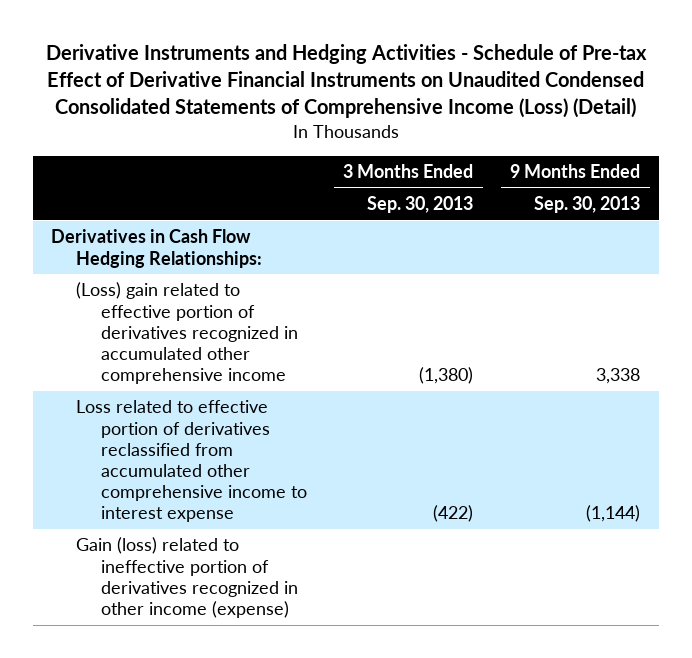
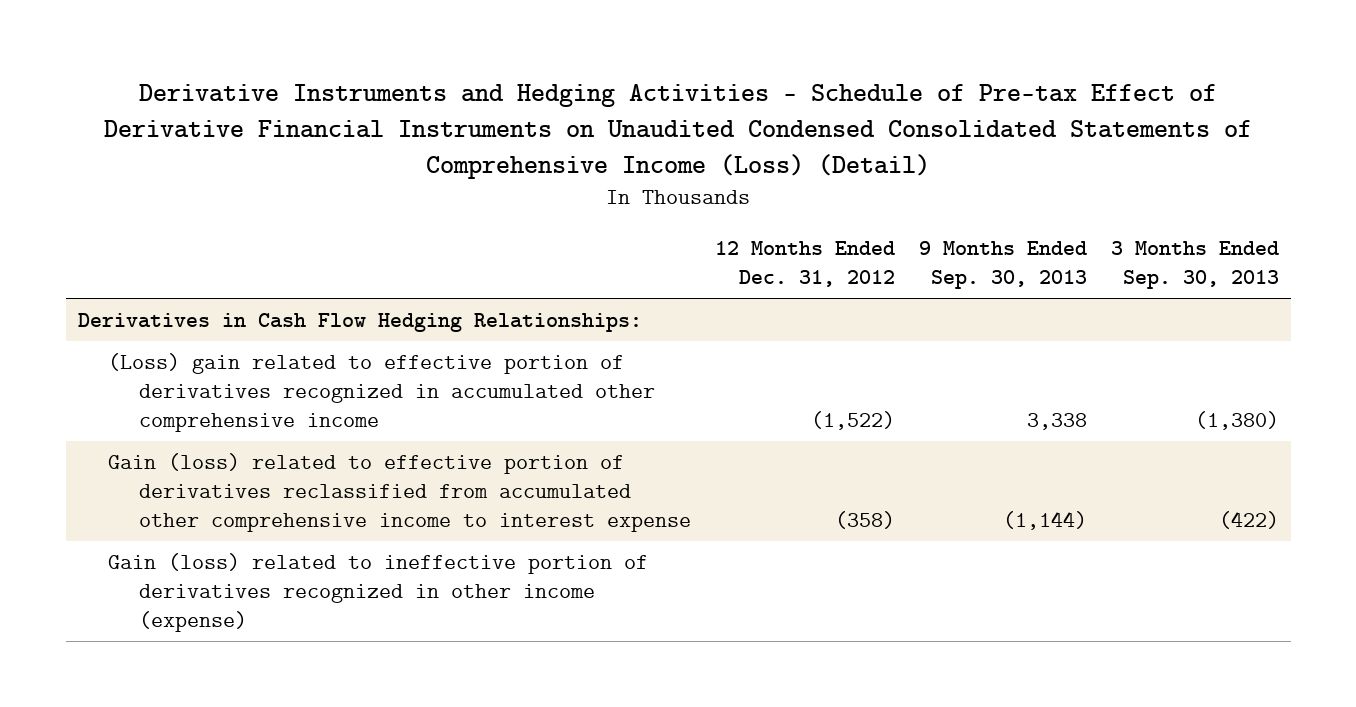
none -> [714,241,895,287] 12 Months Ended Dec. 31, 2012
[75,400,307,523] Loss related to effective portion of derivatives reclassified from accumulated other comprehensive income to interest expense -> [108,453,691,532] Gain (loss) related to effective portion of derivatives reclassified from accumulated other comprehensive income to interest expense

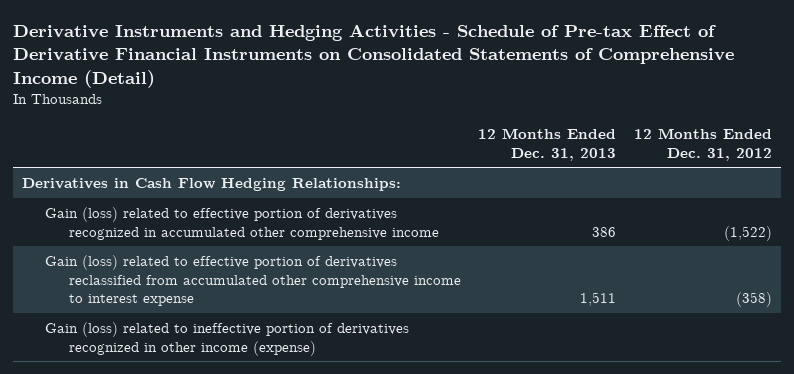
[104,84,1253,179] Derivative Instruments and Hedging Activities - Schedule of Pre-tax Effect of Derivative Financial Instruments on Unaudited Condensed Consolidated Statements of Comprehensive Income (Loss) (Detail) -> [13,23,735,88] Derivative Instruments and Hedging Activities - Schedule of Pre-tax Effect of Derivative Financial Instruments on Consolidated Statements of Comprehensive Income (Detail)
[918,241,1087,289] 9 Months Ended Sep. 30, 2013 -> none
[1110,241,1279,289] 3 Months Ended Sep. 30, 2013 -> none
none -> [478,128,617,161] 12 Months Ended Dec. 31, 2013
[108,353,655,432] (Loss) gain related to effective portion of derivatives recognized in accumulated other comprehensive income -> [45,207,439,240] Gain (loss) related to effective portion of derivatives recognized in accumulated other comprehensive income

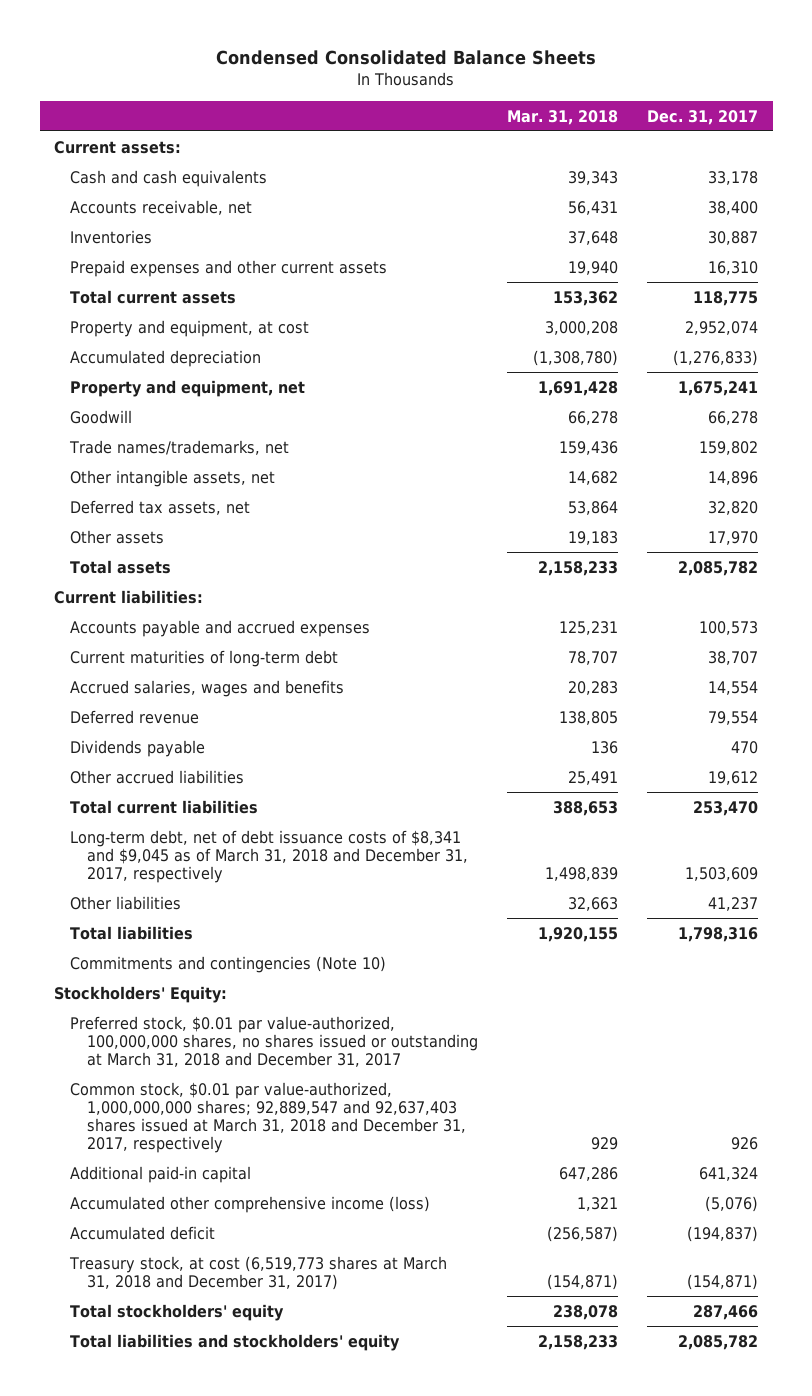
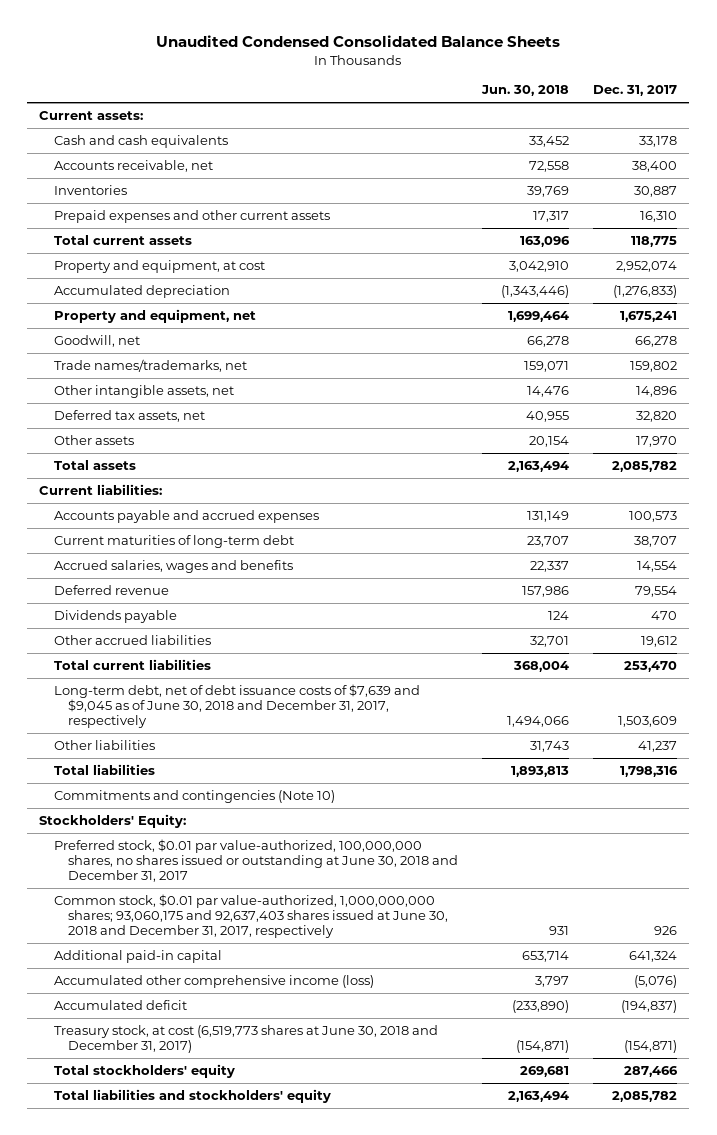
[216,50,597,66] Condensed Consolidated Balance Sheets -> [156,35,561,48] Unaudited Condensed Consolidated Balance Sheets
[506,109,618,125] Mar. 31, 2018 -> none
none -> [481,85,570,97] Jun. 30, 2018
[70,409,133,424] Goodwill -> [53,334,140,347] Goodwill, net
[70,829,468,884] Long-term debt, net of debt issuance costs of $8,341 and $9,045 as of March 31, 2018 and December 31, 2017, respectively -> [53,683,420,729] Long-term debt, net of debt issuance costs of $7,639 and $9,045 as of June 30, 2018 and December 31, 2017, respectively
[70,1015,478,1068] Preferred stock, $0.01 par value-authorized, 100,000,000 shares, no shares issued or outstanding at March 31, 2018 and December 31, 2017 -> [53,838,459,883] Preferred stock, $0.01 par value-authorized, 100,000,000 shares, no shares issued or outstanding at June 30, 2018 and December 31, 2017
[70,1081,466,1154] Common stock, $0.01 par value-authorized, 1,000,000,000 shares; 92,889,547 and 92,637,403 shares issued at March 31, 2018 and December 31, 2017, respectively -> [53,893,449,939] Common stock, $0.01 par value-authorized, 1,000,000,000 shares; 93,060,175 and 92,637,403 shares issued at June 30, 2018 and December 31, 2017, respectively
[69,1255,448,1290] Treasury stock, at cost (6,519,773 shares at March 31, 2018 and December 31, 2017) -> [53,1024,438,1054] Treasury stock, at cost (6,519,773 shares at June 30, 2018 and December 31, 2017)

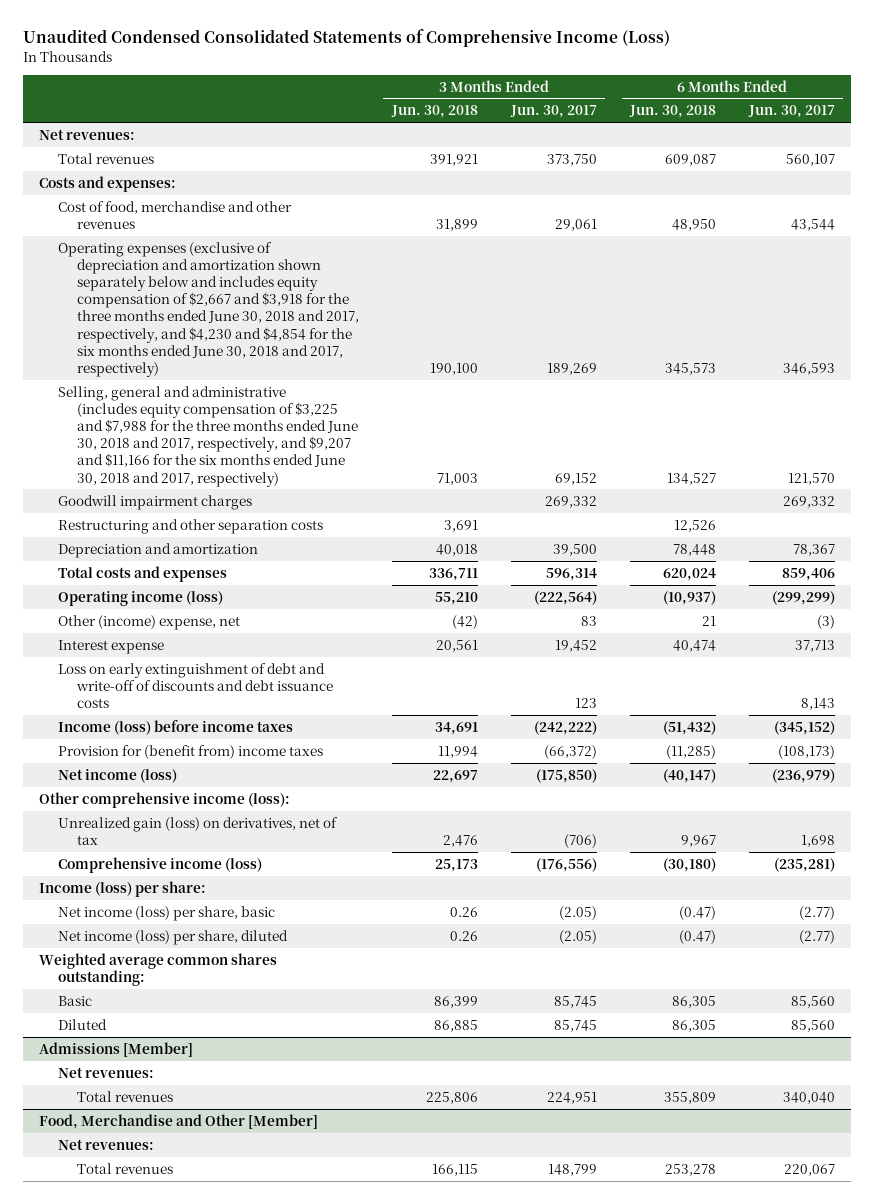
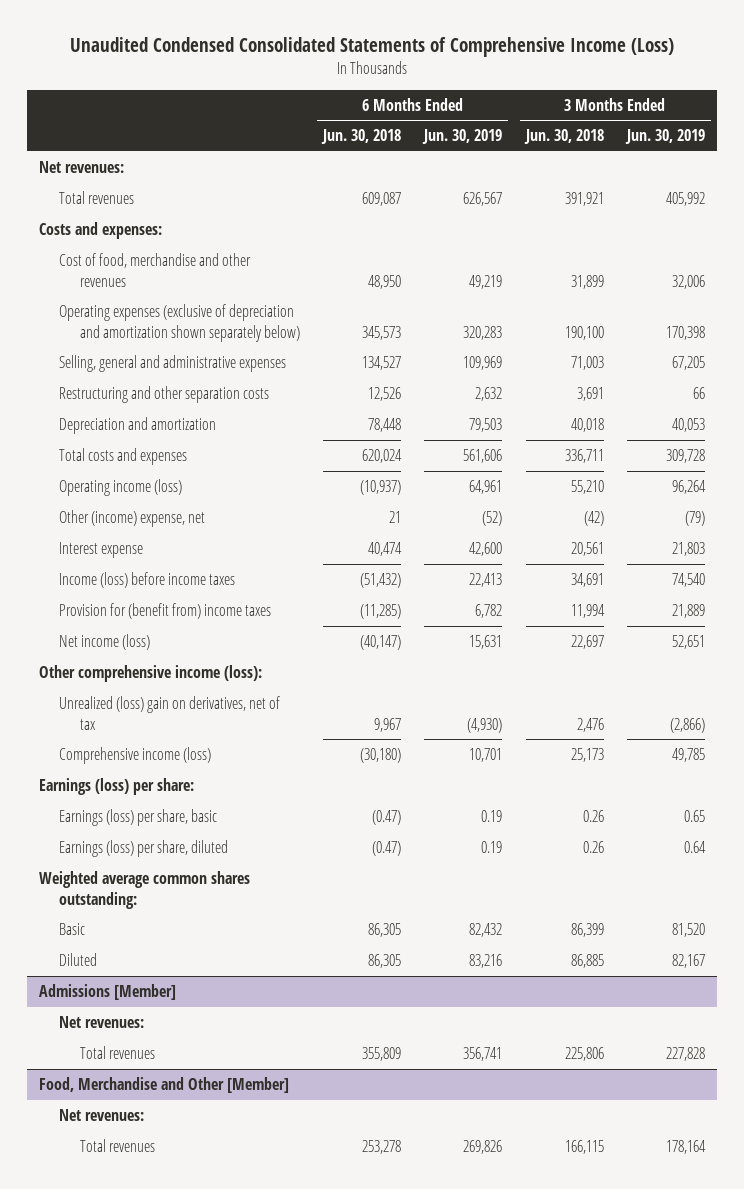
[509,105,597,119] Jun. 30, 2017 -> none
[747,105,835,119] Jun. 30, 2017 -> none
none -> [422,129,503,145] Jun. 30, 2019
none -> [625,129,706,145] Jun. 30, 2019
[57,494,252,510] Goodwill impairment charges -> none
[57,241,359,377] Operating expenses (exclusive of depreciation and amortization shown separately below and includes equity compensation of $2,667 and $3,918 for the three months ended June 30, 2018 and 2017, respectively, and $4,230 and $4,854 for the six months ended June 30, 2018 and 2017, respectively) -> [59,303,300,342] Operating expenses (exclusive of depreciation and amortization shown separately below)
[57,385,358,487] Selling, general and administrative (includes equity compensation of $3,225 and $7,988 for the three months ended June 30, 2018 and 2017, respectively, and $9,207 and $11,166 for the six months ended June 30, 2018 and 2017, respectively) -> [59,354,287,372] Selling, general and administrative expenses
[57,662,333,709] Loss on early extinguishment of debt and write-off of discounts and debt issuance costs -> none
[57,816,338,845] Unrealized gain (loss) on derivatives, net of tax -> [59,695,281,730] Unrealized (loss) gain on derivatives, net of tax
[39,880,207,897] Income (loss) per share: -> [39,777,195,795] Earnings (loss) per share:
[57,905,275,921] Net income (loss) per share, basic -> [59,808,218,826] Earnings (loss) per share, basic
[57,929,288,945] Net income (loss) per share, diluted -> [59,839,229,857] Earnings (loss) per share, diluted

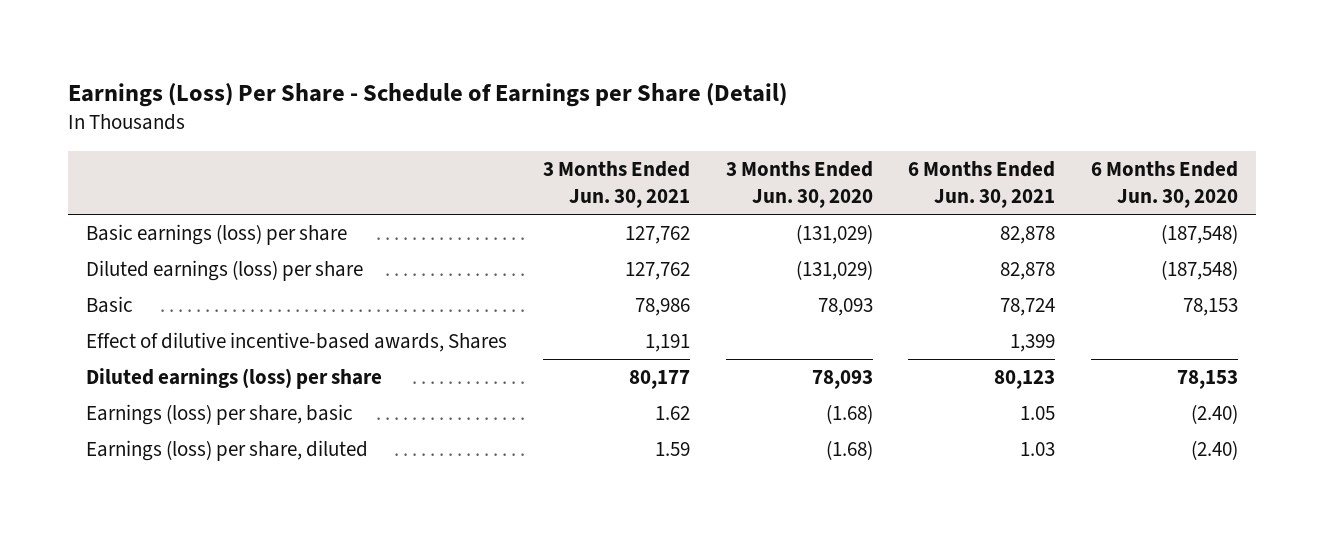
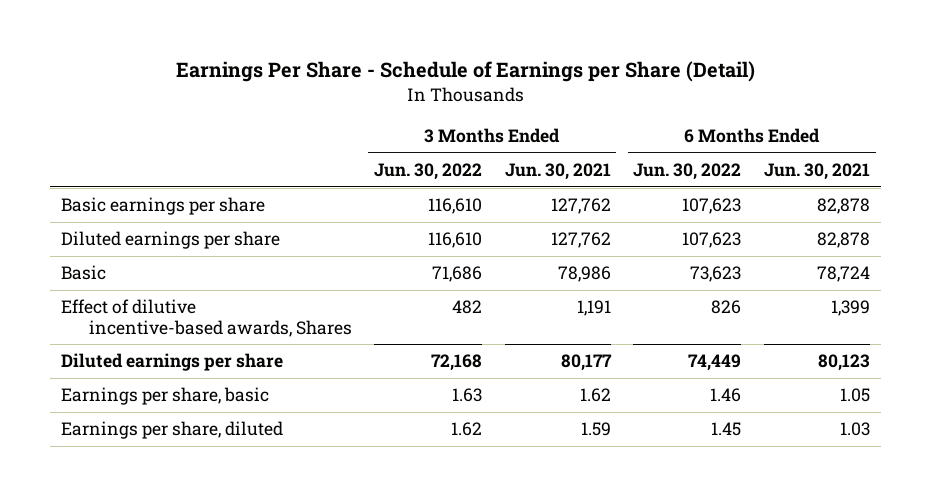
[67,82,787,107] Earnings (Loss) Per Share - Schedule of Earnings per Share (Detail) -> [175,61,755,83] Earnings Per Share - Schedule of Earnings per Share (Detail)
[725,160,873,209] 3 Months Ended Jun. 30, 2020 -> none
[1091,160,1239,209] 6 Months Ended Jun. 30, 2020 -> none
none -> [374,162,483,180] Jun. 30, 2022
none -> [633,162,742,180] Jun. 30, 2022
[85,224,347,246] Basic earnings (loss) per share -> [61,197,266,216] Basic earnings per share
[85,260,363,282] Diluted earnings (loss) per share -> [61,231,281,250] Diluted earnings per share
[85,368,382,390] Diluted earnings (loss) per share -> [61,353,284,372] Diluted earnings per share
[85,404,353,426] Earnings (loss) per share, basic -> [61,387,270,406] Earnings per share, basic
[85,440,368,462] Earnings (loss) per share, diluted -> [61,421,284,440] Earnings per share, diluted

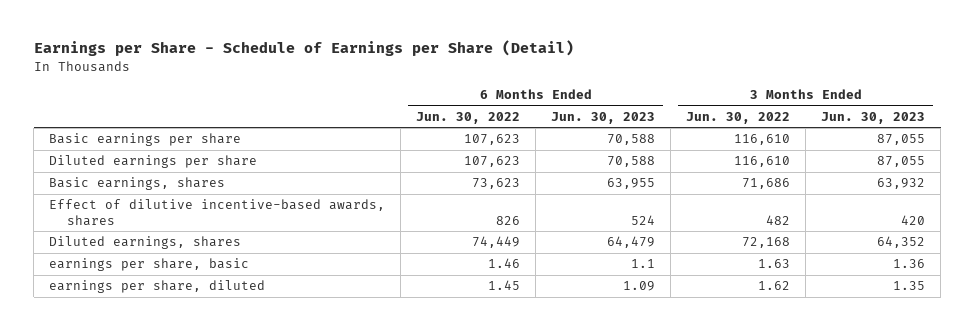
[175,61,755,83] Earnings Per Share - Schedule of Earnings per Share (Detail) -> [33,40,574,57] Earnings per Share - Schedule of Earnings per Share (Detail)
[504,162,611,180] Jun. 30, 2021 -> none
[763,162,870,180] Jun. 30, 2021 -> none
none -> [551,111,656,124] Jun. 30, 2023
none -> [821,111,926,124] Jun. 30, 2023
[61,265,107,281] Basic -> [49,177,226,191] Basic earnings, shares
[61,299,352,337] Effect of dilutive incentive-based awards, Shares -> [49,199,386,226] Effect of dilutive incentive-based awards, shares
[61,353,284,372] Diluted earnings per share -> [49,236,242,250] Diluted earnings, shares
[61,387,270,406] Earnings per share, basic -> [49,258,250,272] earnings per share, basic
[61,421,284,440] Earnings per share, diluted -> [49,280,266,294] earnings per share, diluted

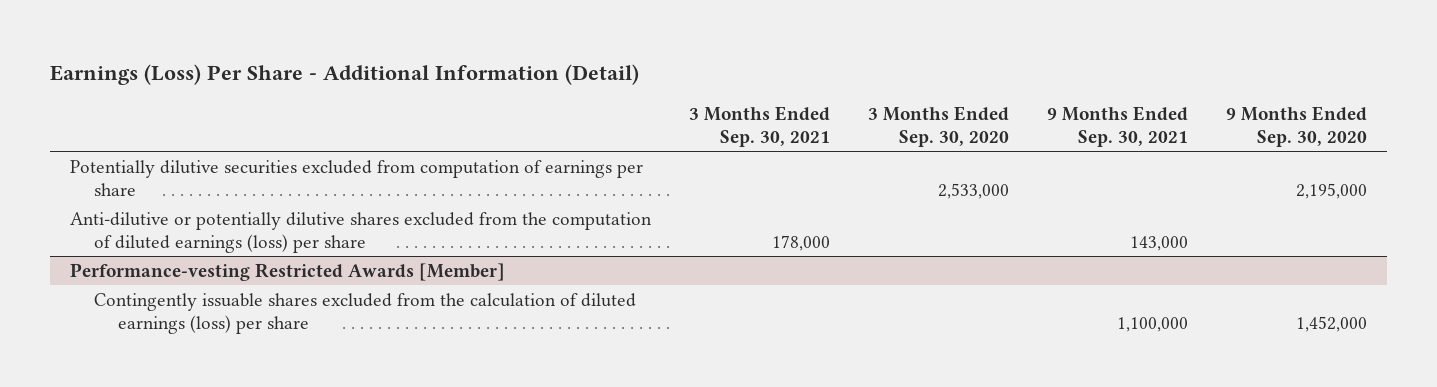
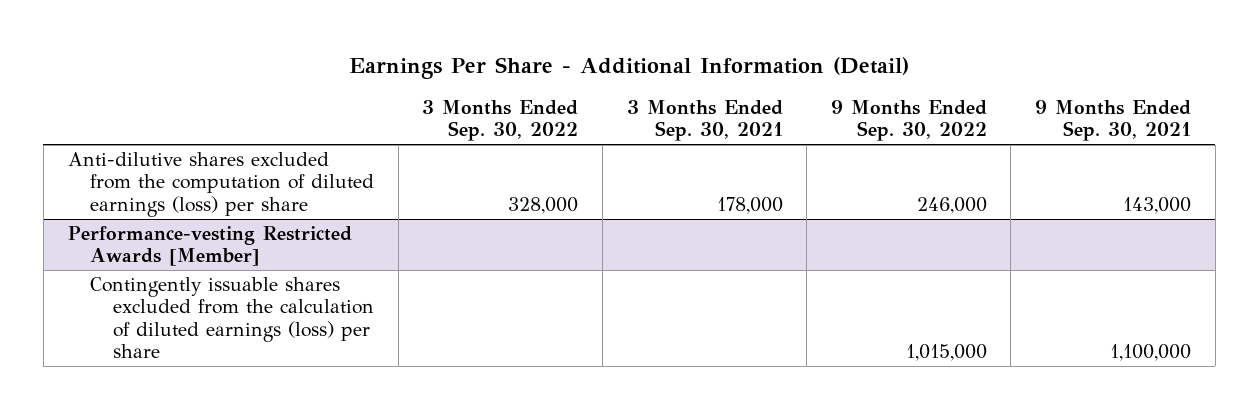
[50,64,640,86] Earnings (Loss) Per Share - Additional Information (Detail) -> [349,57,910,80] Earnings Per Share - Additional Information (Detail)
[868,106,1010,148] 3 Months Ended Sep. 30, 2020 -> none
[1226,106,1368,148] 9 Months Ended Sep. 30, 2020 -> none
none -> [422,99,579,142] 3 Months Ended Sep. 30, 2022
none -> [830,99,987,142] 9 Months Ended Sep. 30, 2022
[69,159,643,196] Potentially dilutive securities excluded from computation of earnings per share -> none
[69,211,652,253] Anti-dilutive or potentially dilutive shares excluded from the computation of diluted earnings (loss) per share -> [67,152,375,217] Anti-dilutive shares excluded from the computation of diluted earnings (loss) per share

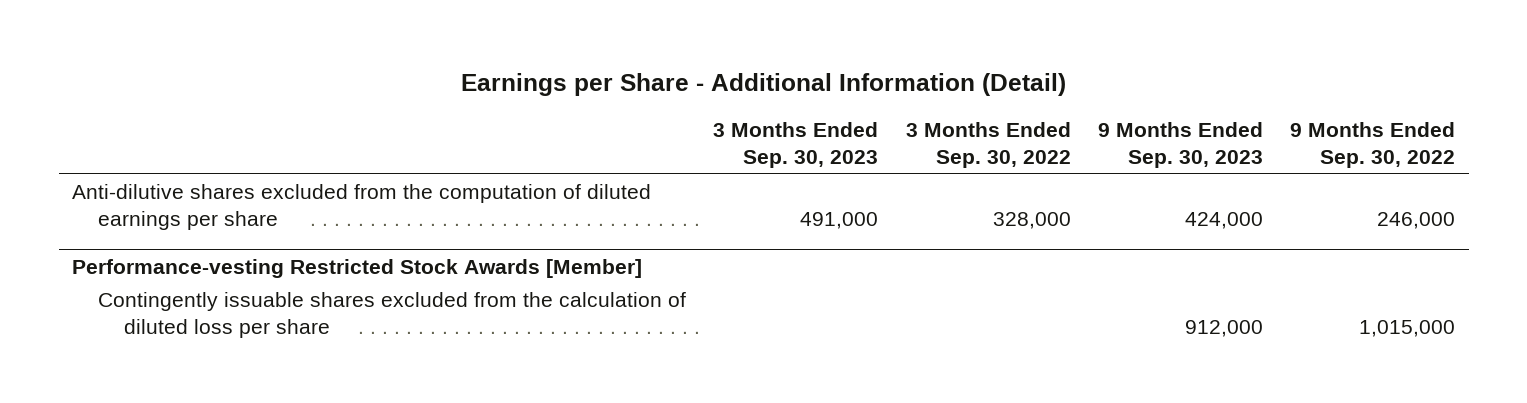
[349,57,910,80] Earnings Per Share - Additional Information (Detail) -> [460,73,1066,97] Earnings per Share - Additional Information (Detail)
[626,99,783,142] 3 Months Ended Sep. 30, 2021 -> none
[1034,99,1191,142] 9 Months Ended Sep. 30, 2021 -> none
none -> [713,121,879,168] 3 Months Ended Sep. 30, 2023
none -> [1097,121,1263,168] 9 Months Ended Sep. 30, 2023
[67,152,375,217] Anti-dilutive shares excluded from the computation of diluted earnings (loss) per share -> [72,184,652,231] Anti-dilutive shares excluded from the computation of diluted earnings per share
[67,226,352,267] Performance-vesting Restricted Awards [Member] -> [72,258,643,278] Performance-vesting Restricted Stock Awards [Member]
[90,277,374,358] Contingently issuable shares excluded from the calculation of diluted earnings (loss) per share -> [98,292,687,339] Contingently issuable shares excluded from the calculation of diluted loss per share

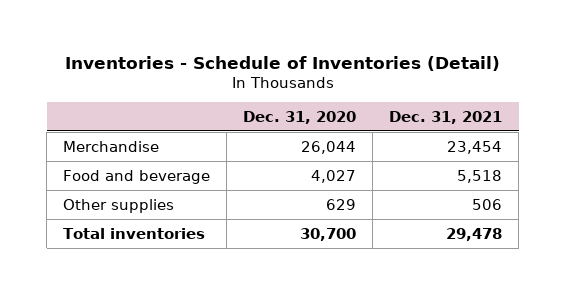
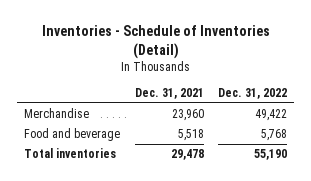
[243,110,357,124] Dec. 31, 2020 -> none
none -> [217,88,287,100] Dec. 31, 2022
[447,140,503,154] 23,454 -> [171,109,204,122] 23,960
[63,198,175,213] Other supplies -> none

